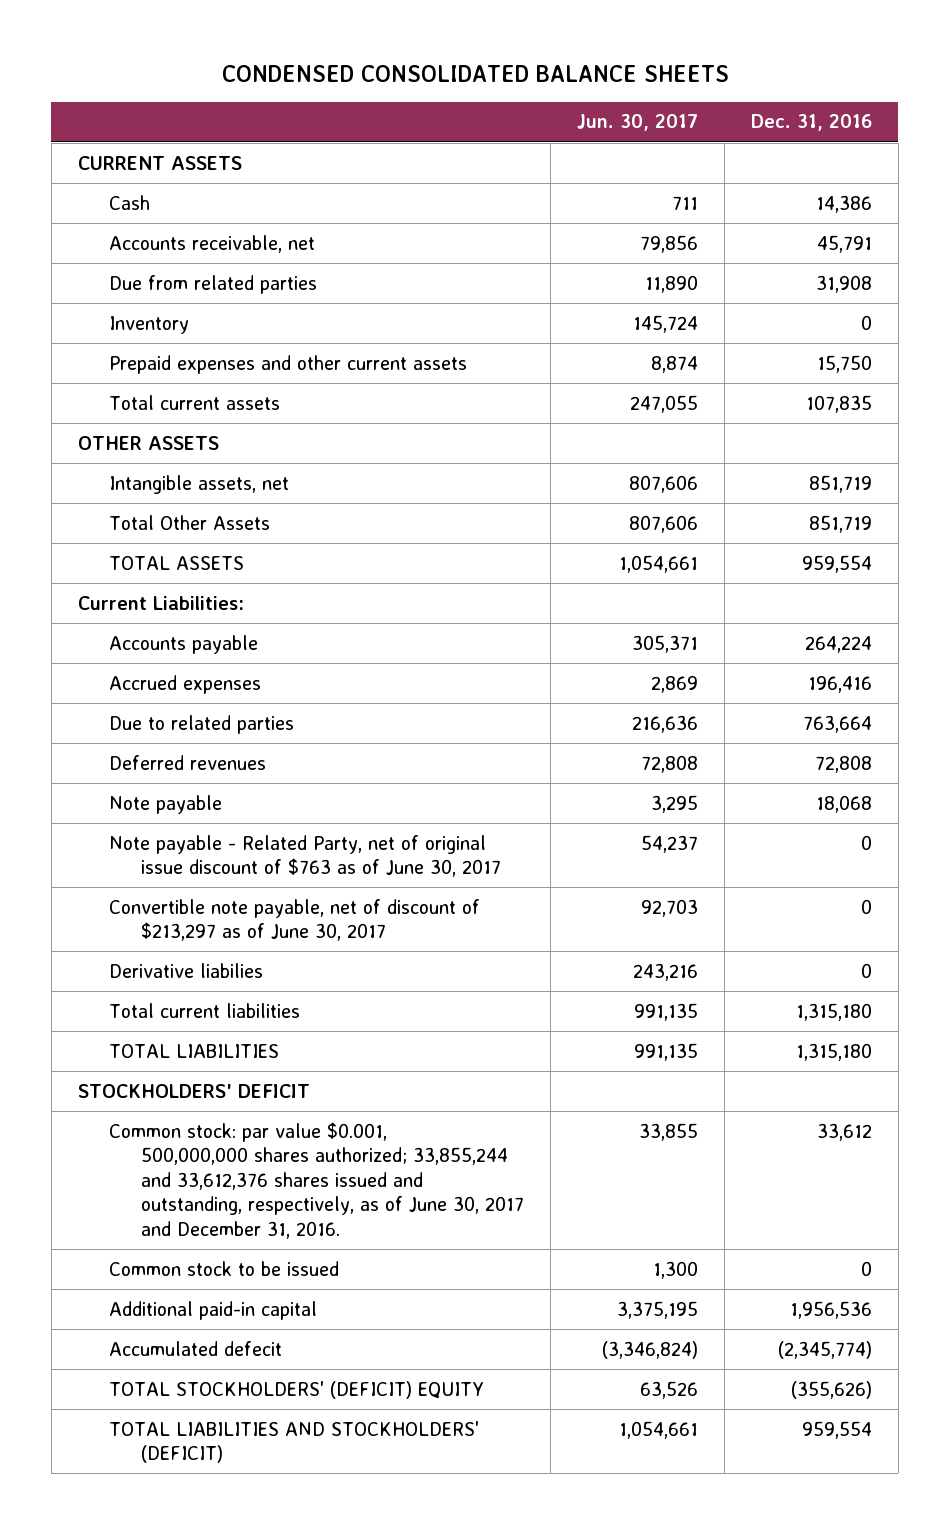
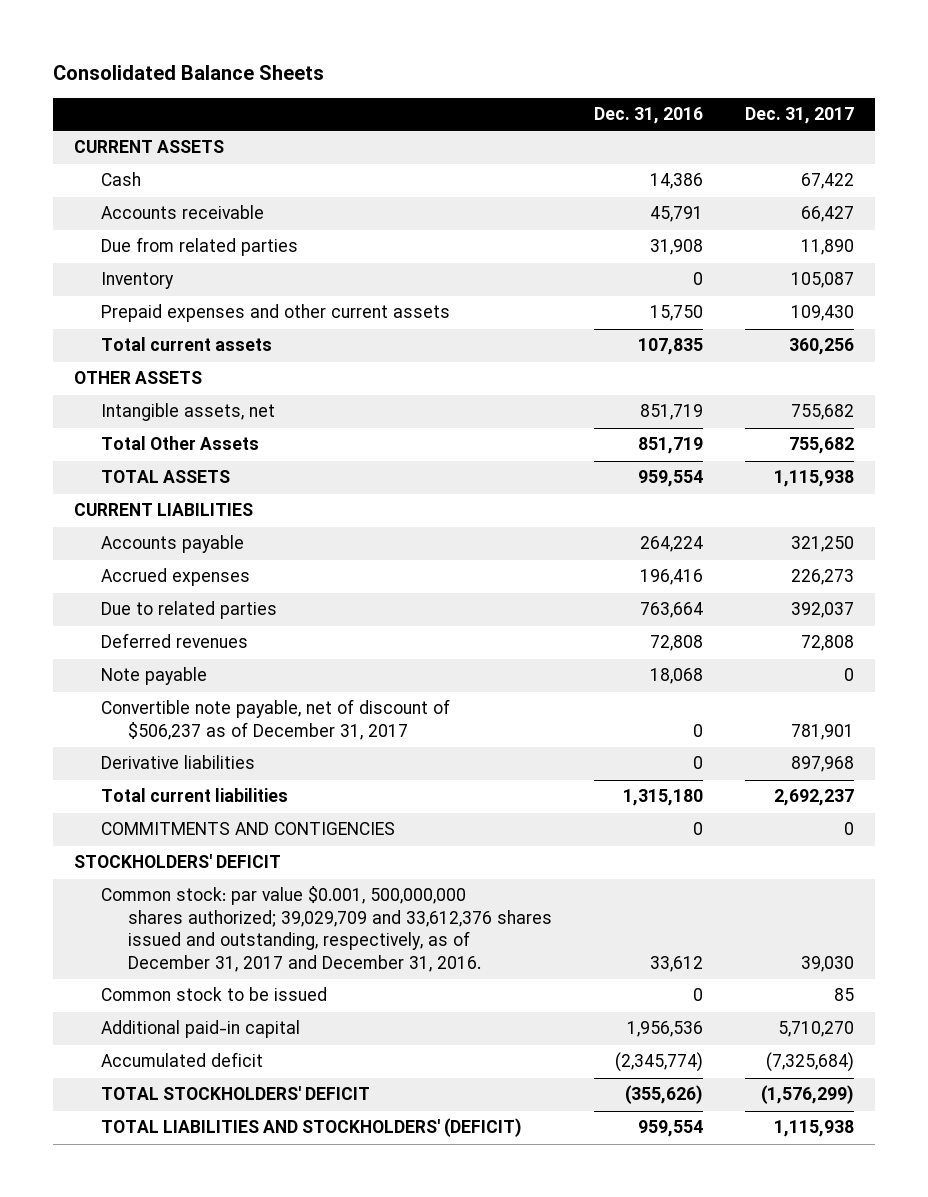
[221,64,729,82] CONDENSED CONSOLIDATED BALANCE SHEETS -> [53,65,325,81] Consolidated Balance Sheets
[576,114,698,132] Jun. 30, 2017 -> none
none -> [744,107,854,125] Dec. 31, 2017
[109,234,316,253] Accounts receivable, net -> [101,205,265,220] Accounts receivable
[77,595,244,610] Current Liabilities: -> [74,503,254,517] CURRENT LIABILITIES
[109,834,501,878] Note payable - Related Party, net of original issue discount of $763 as of June 30, 2017 -> none
[109,898,481,942] Convertible note payable, net of discount of $213,297 as of June 30, 2017 -> [101,699,451,740] Convertible note payable, net of discount of $506,237 as of December 31, 2017
[109,962,264,978] Derivative liabilies -> [101,755,256,770] Derivative liabilities
[109,1043,280,1058] TOTAL LIABILITIES -> none
none -> [101,822,396,836] COMMITMENTS AND CONTIGENCIES
[109,1121,524,1239] Common stock: par value $0.001, 500,000,000 shares authorized; 33,855,244 and 33,612,376 shares issued and outstanding, respectively, as of June 30, 2017 and December 31, 2016. -> [101,886,552,972] Common stock: par value $0.001, 500,000,000 shares authorized; 39,029,709 and 33,612,376 shares issued and outstanding, respectively, as of December 31, 2017 and December 31, 2016.
[109,1340,283,1356] Accumulated defecit -> [101,1052,264,1068] Accumulated deficit
[109,1380,485,1399] TOTAL STOCKHOLDERS' (DEFICIT) EQUITY -> [101,1086,371,1101] TOTAL STOCKHOLDERS' DEFICIT

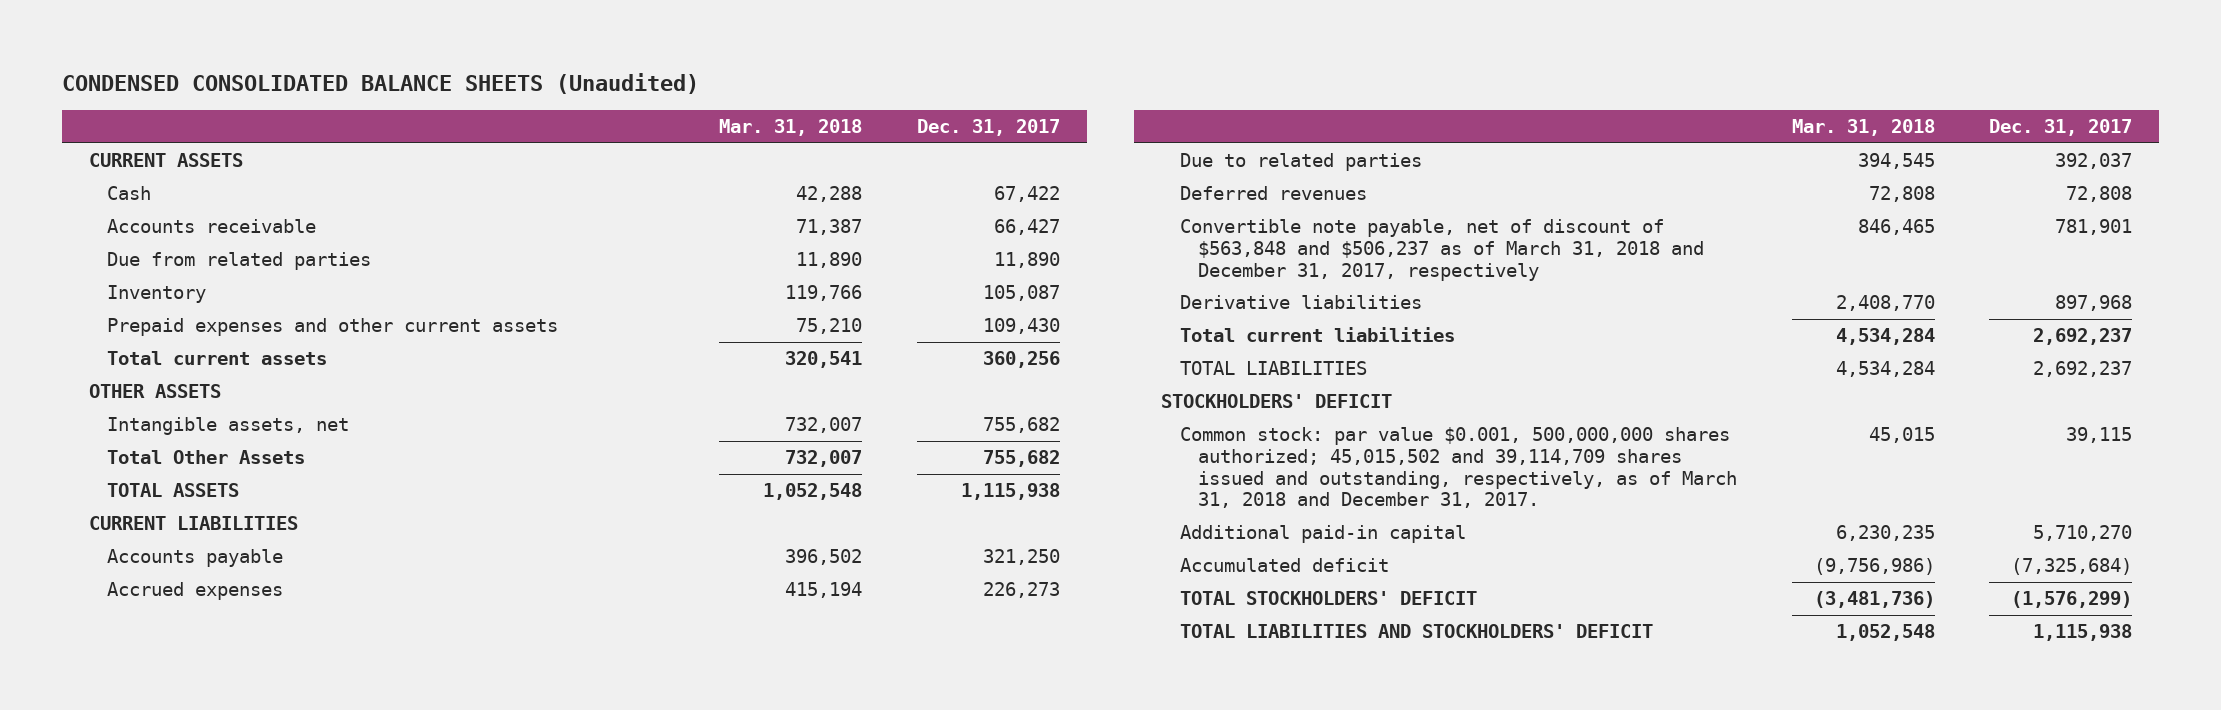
[53,65,325,81] Consolidated Balance Sheets -> [61,72,699,94] CONDENSED CONSOLIDATED BALANCE SHEETS (Unaudited)
[593,107,703,125] Dec. 31, 2016 -> none
none -> [719,119,863,137] Mar. 31, 2018
[101,667,208,686] Note payable -> none
[101,699,451,740] Convertible note payable, net of discount of $506,237 as of December 31, 2017 -> [1179,219,1704,281] Convertible note payable, net of discount of $563,848 and $506,237 as of March 31, 2018 and December 31, 2017, respectively
[101,822,396,836] COMMITMENTS AND CONTIGENCIES -> none
none -> [1179,361,1367,376] TOTAL LIABILITIES
[101,987,328,1002] Common stock to be issued -> none
[101,886,552,972] Common stock: par value $0.001, 500,000,000 shares authorized; 39,029,709 and 33,612,376 shares issued and outstanding, respectively, as of December 31, 2017 and December 31, 2016. -> [1179,427,1737,509] Common stock: par value $0.001, 500,000,000 shares authorized; 45,015,502 and 39,114,709 shares issued and outstanding, respectively, as of March 31, 2018 and December 31, 2017.
[800,955,854,972] 39,030 -> [2066,427,2133,444] 39,115
[101,1118,523,1138] TOTAL LIABILITIES AND STOCKHOLDERS' (DEFICIT) -> [1179,624,1653,639] TOTAL LIABILITIES AND STOCKHOLDERS' DEFICIT

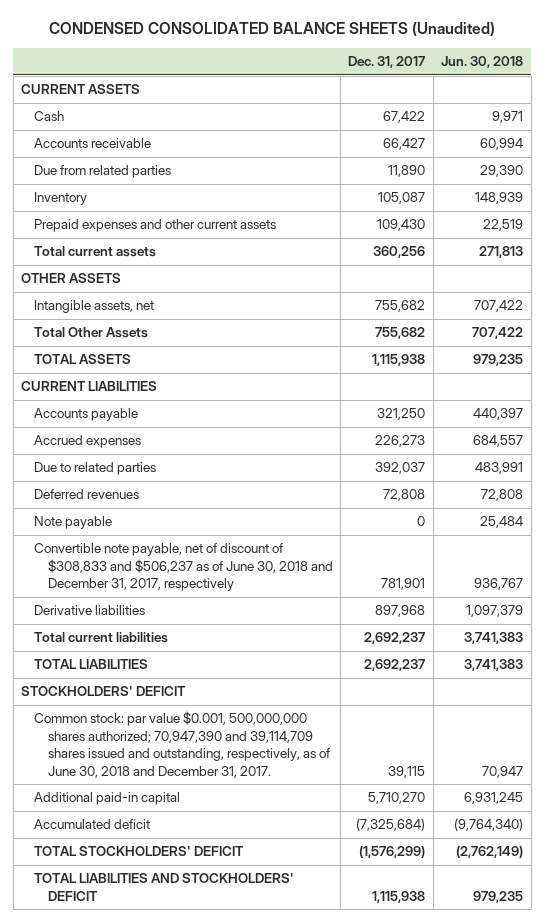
[719,119,863,137] Mar. 31, 2018 -> none
none -> [441,56,524,69] Jun. 30, 2018
none -> [34,516,113,530] Note payable
[1179,219,1704,281] Convertible note payable, net of discount of $563,848 and $506,237 as of March 31, 2018 and December 31, 2017, respectively -> [34,543,333,592] Convertible note payable, net of discount of $308,833 and $506,237 as of June 30, 2018 and December 31, 2017, respectively
[1179,427,1737,509] Common stock: par value $0.001, 500,000,000 shares authorized; 45,015,502 and 39,114,709 shares issued and outstanding, respectively, as of March 31, 2018 and December 31, 2017. -> [34,711,330,778] Common stock: par value $0.001, 500,000,000 shares authorized; 70,947,390 and 39,114,709 shares issued and outstanding, respectively, as of June 30, 2018 and December 31, 2017.

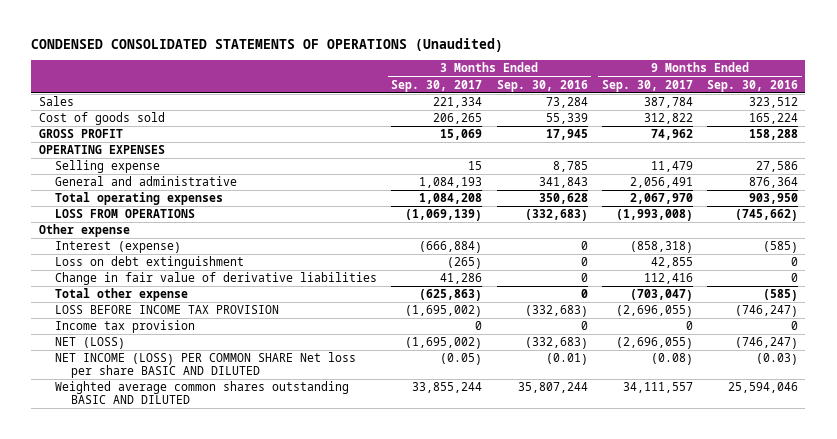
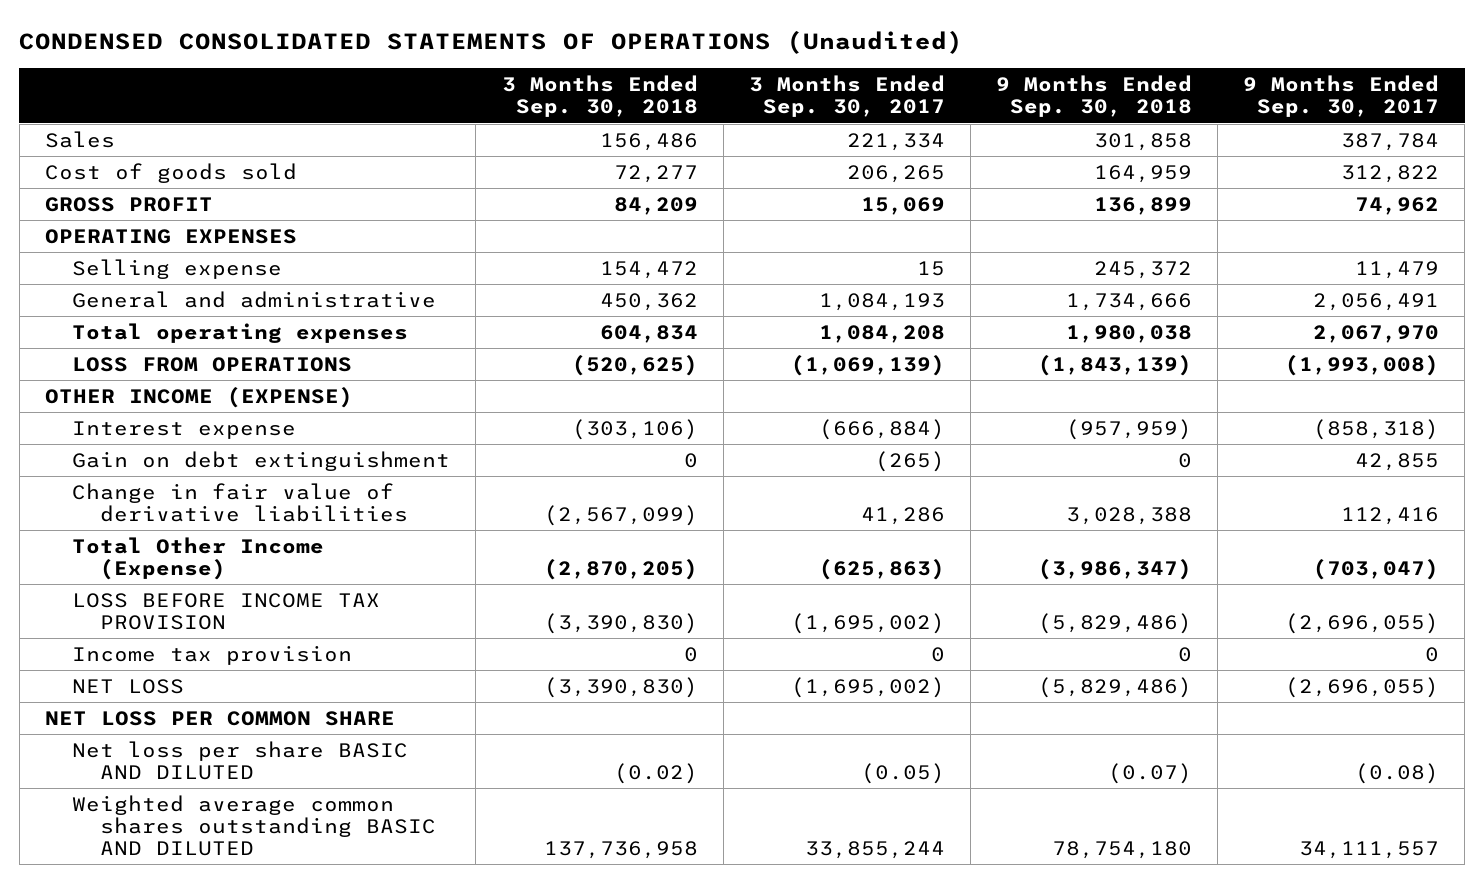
[496,79,588,92] Sep. 30, 2016 -> none
[707,79,799,92] Sep. 30, 2016 -> none
none -> [501,75,698,118] 3 Months Ended Sep. 30, 2018
none -> [995,75,1192,118] 9 Months Ended Sep. 30, 2018
[38,224,130,238] Other expense -> [44,386,353,408] OTHER INCOME (EXPENSE)
[55,241,182,254] Interest (expense) -> [72,420,297,439] Interest expense
[55,256,245,270] Loss on debt extinguishment -> [72,450,451,471] Gain on debt extinguishment
[55,288,189,302] Total other expense -> [72,536,325,580] Total Other Income (Expense)
[55,337,126,350] NET (LOSS) -> [72,678,185,694] NET LOSS
none -> [44,710,395,726] NET LOSS PER COMMON SHARE
[55,352,357,379] NET INCOME (LOSS) PER COMMON SHARE Net loss per share BASIC AND DILUTED -> [72,740,409,780] Net loss per share BASIC AND DILUTED

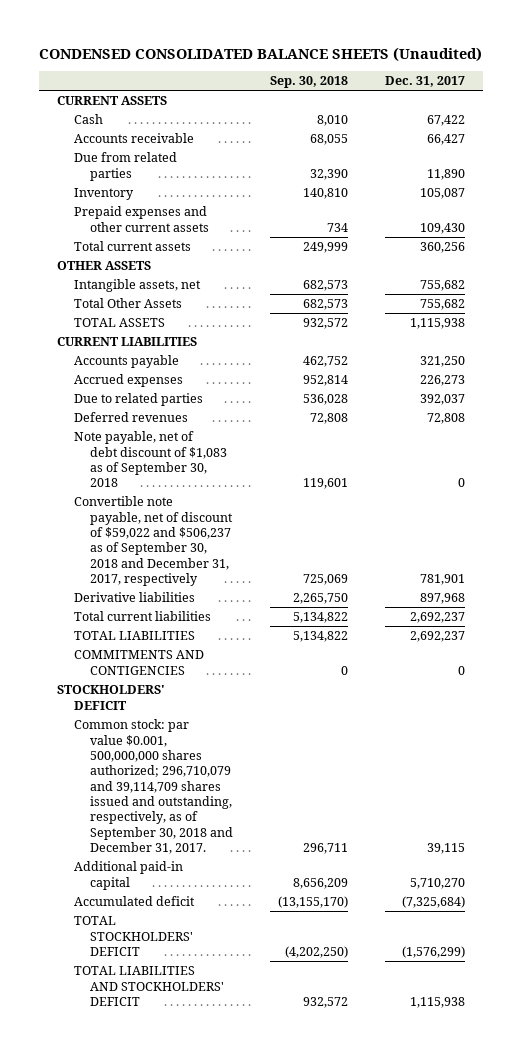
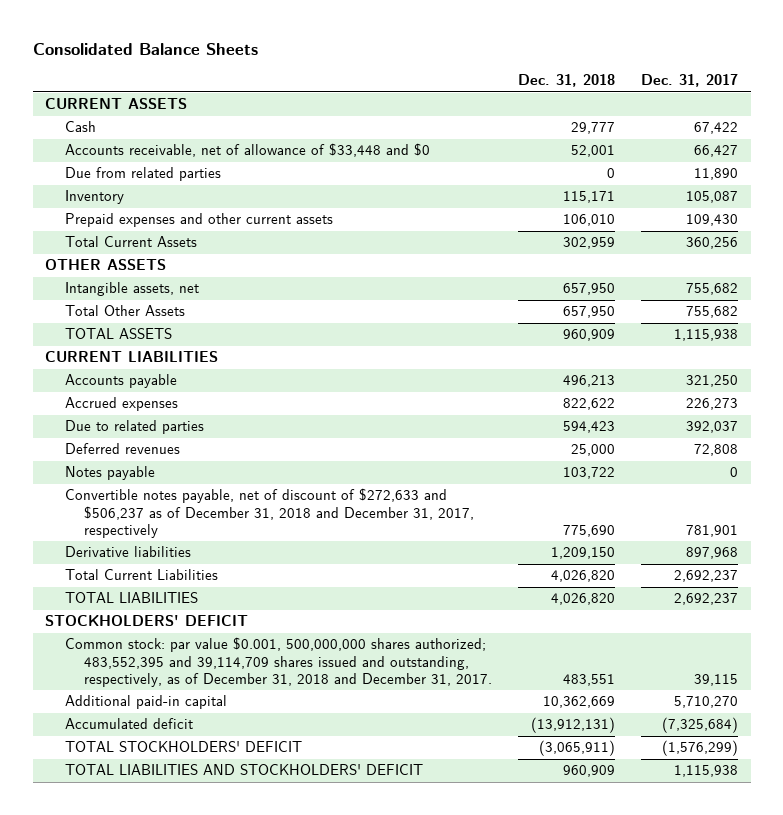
[38,46,482,62] CONDENSED CONSOLIDATED BALANCE SHEETS (Unaudited) -> [32,42,258,55] Consolidated Balance Sheets
[269,76,348,89] Sep. 30, 2018 -> none
none -> [518,74,616,88] Dec. 31, 2018
[73,133,194,144] Accounts receivable -> [64,143,430,158] Accounts receivable, net of allowance of $33,448 and $0
[73,241,191,252] Total current assets -> [64,236,197,248] Total Current Assets
[73,431,227,488] Note payable, net of debt discount of $1,083 as of September 30, 2018 -> [64,466,155,481] Notes payable
[73,496,233,587] Convertible note payable, net of discount of $59,022 and $506,237 as of September 30, 2018 and December 31, 2017, respectively -> [64,488,475,538] Convertible notes payable, net of discount of $272,633 and $506,237 as of December 31, 2018 and December 31, 2017, respectively
[73,611,211,622] Total current liabilities -> [64,569,218,581] Total Current Liabilities
[73,650,204,675] COMMITMENTS AND CONTIGENCIES -> none
[73,719,233,855] Common stock: par value $0.001, 500,000,000 shares authorized; 296,710,079 and 39,114,709 shares issued and outstanding, respectively, as of September 30, 2018 and December 31, 2017. -> [64,637,493,687] Common stock: par value $0.001, 500,000,000 shares authorized; 483,552,395 and 39,114,709 shares issued and outstanding, respectively, as of December 31, 2018 and December 31, 2017.

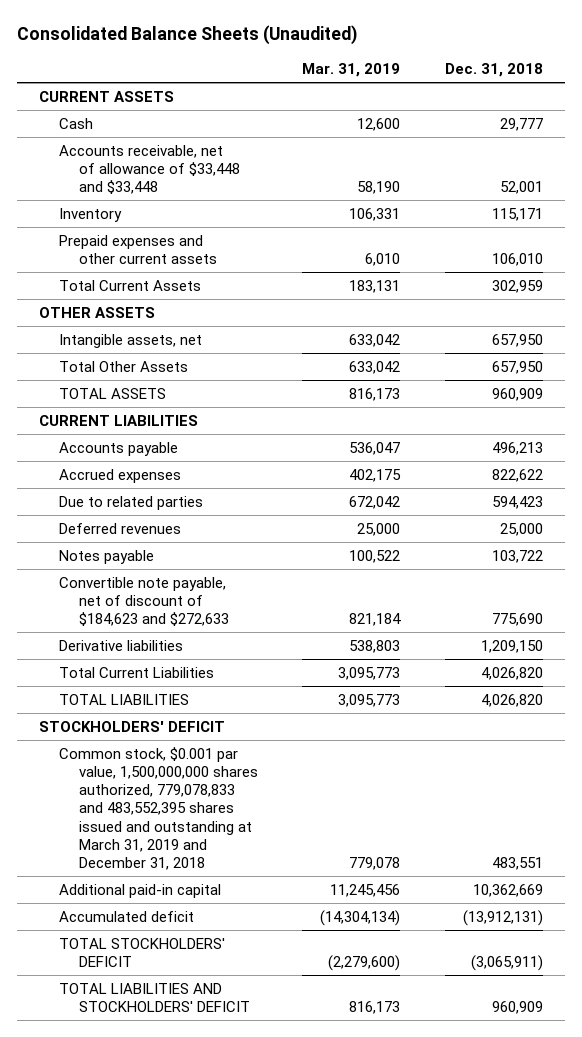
[32,42,258,55] Consolidated Balance Sheets -> [16,25,357,46] Consolidated Balance Sheets (Unaudited)
[640,74,738,88] Dec. 31, 2017 -> none
none -> [302,63,401,78] Mar. 31, 2019
[64,167,221,182] Due from related parties -> none
[64,143,430,158] Accounts receivable, net of allowance of $33,448 and $0 -> [59,144,241,195] Accounts receivable, net of allowance of $33,448 and $33,448
[64,488,475,538] Convertible notes payable, net of discount of $272,633 and $506,237 as of December 31, 2018 and December 31, 2017, respectively -> [59,576,230,627] Convertible note payable, net of discount of $184,623 and $272,633
[64,637,493,687] Common stock: par value $0.001, 500,000,000 shares authorized; 483,552,395 and 39,114,709 shares issued and outstanding, respectively, as of December 31, 2018 and December 31, 2017. -> [59,746,259,871] Common stock, $0.001 par value, 1,500,000,000 shares authorized, 779,078,833 and 483,552,395 shares issued and outstanding at March 31, 2019 and December 31, 2018

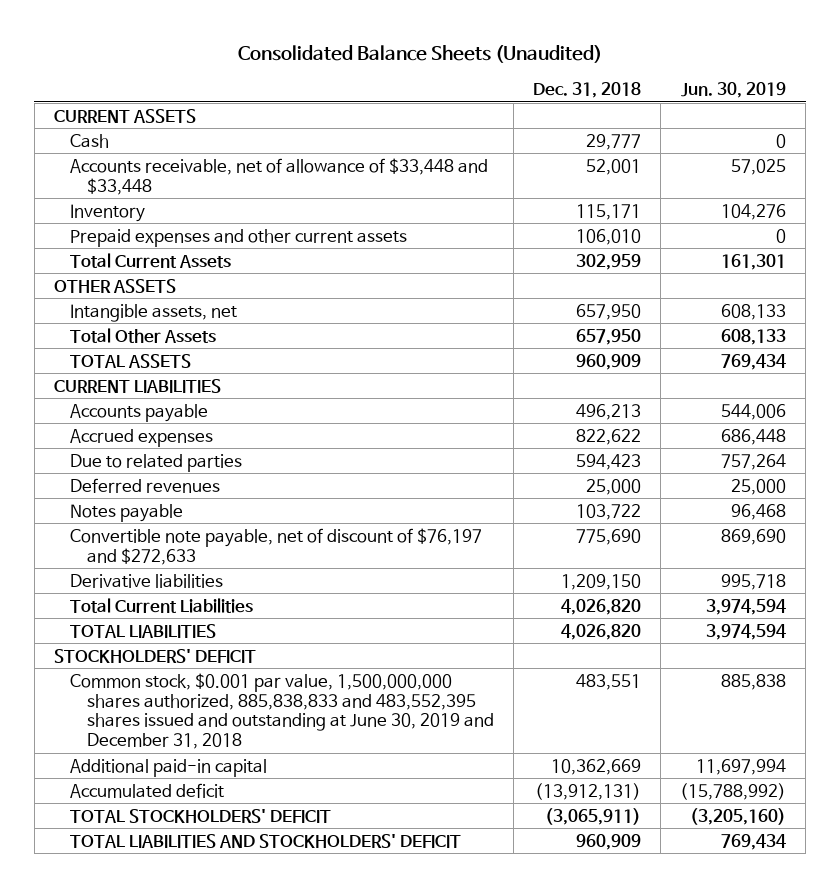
[302,63,401,78] Mar. 31, 2019 -> none
none -> [681,82,787,99] Jun. 30, 2019
[59,576,230,627] Convertible note payable, net of discount of $184,623 and $272,633 -> [70,527,483,565] Convertible note payable, net of discount of $76,197 and $272,633
[59,746,259,871] Common stock, $0.001 par value, 1,500,000,000 shares authorized, 779,078,833 and 483,552,395 shares issued and outstanding at March 31, 2019 and December 31, 2018 -> [70,672,494,750] Common stock, $0.001 par value, 1,500,000,000 shares authorized, 885,838,833 and 483,552,395 shares issued and outstanding at June 30, 2019 and December 31, 2018

